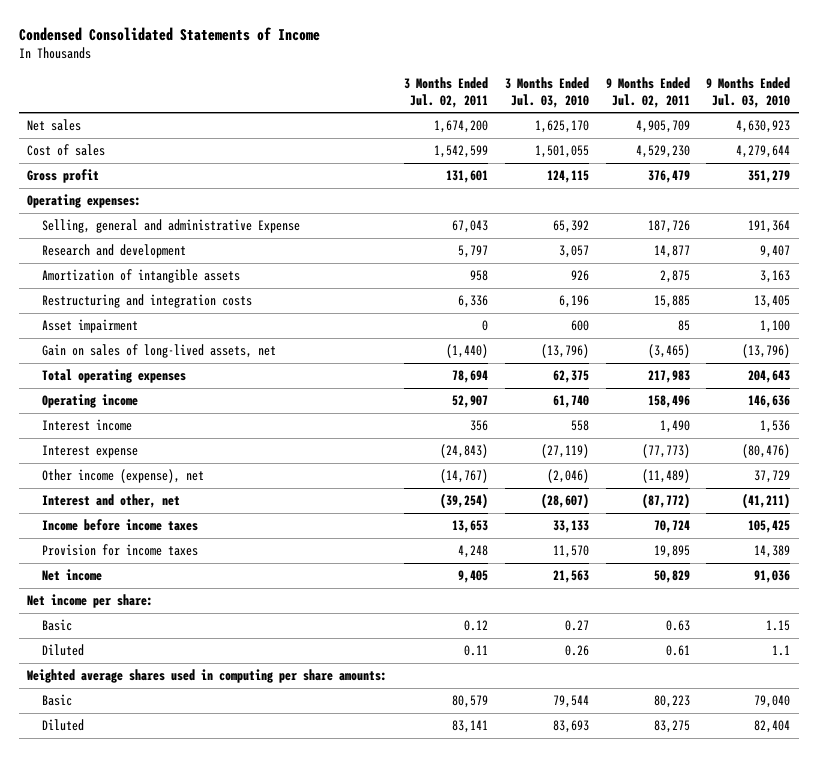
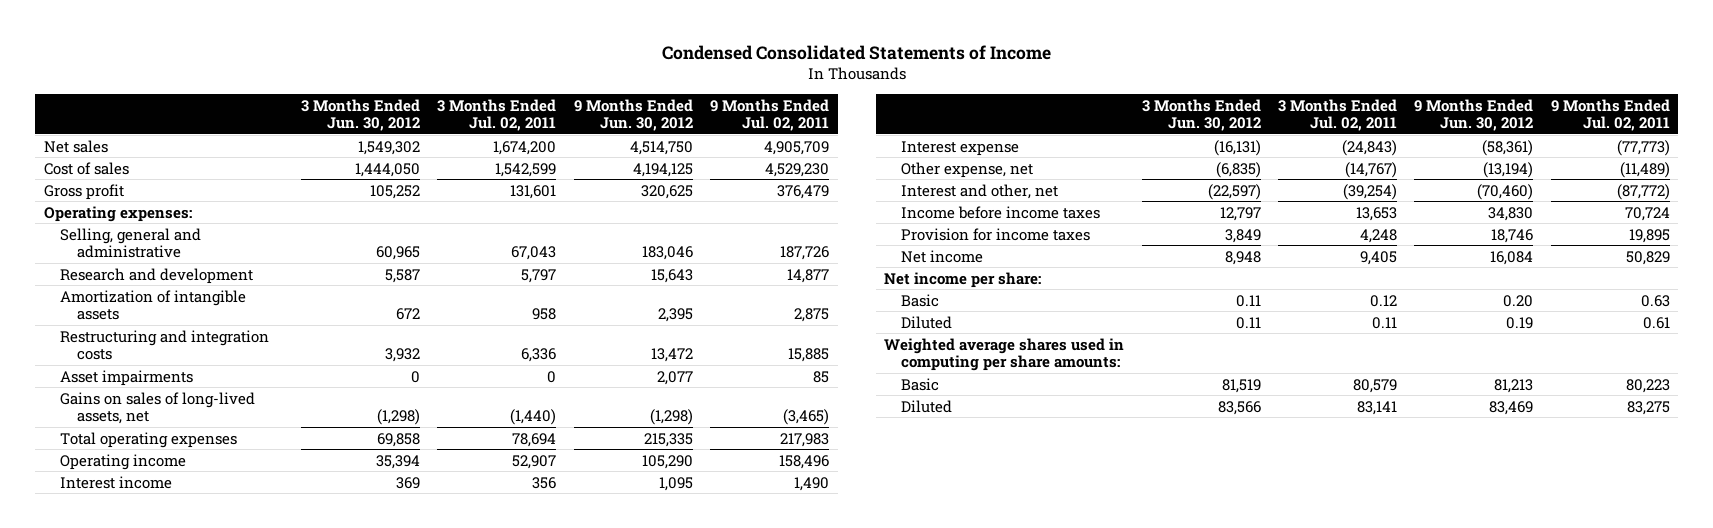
[504,77,589,108] 3 Months Ended Jul. 03, 2010 -> none
[706,77,791,108] 9 Months Ended Jul. 03, 2010 -> none
none -> [301,98,421,132] 3 Months Ended Jun. 30, 2012
none -> [573,98,693,132] 9 Months Ended Jun. 30, 2012
[42,219,301,234] Selling, general and administrative Expense -> [60,227,202,259] Selling, general and administrative
[42,319,139,334] Asset impairment -> [60,369,194,386] Asset impairments
[42,344,277,359] Gain on sales of long-lived assets, net -> [60,391,256,425] Gains on sales of long-lived assets, net
[42,469,205,484] Other income (expense), net -> [900,161,1033,178] Other expense, net

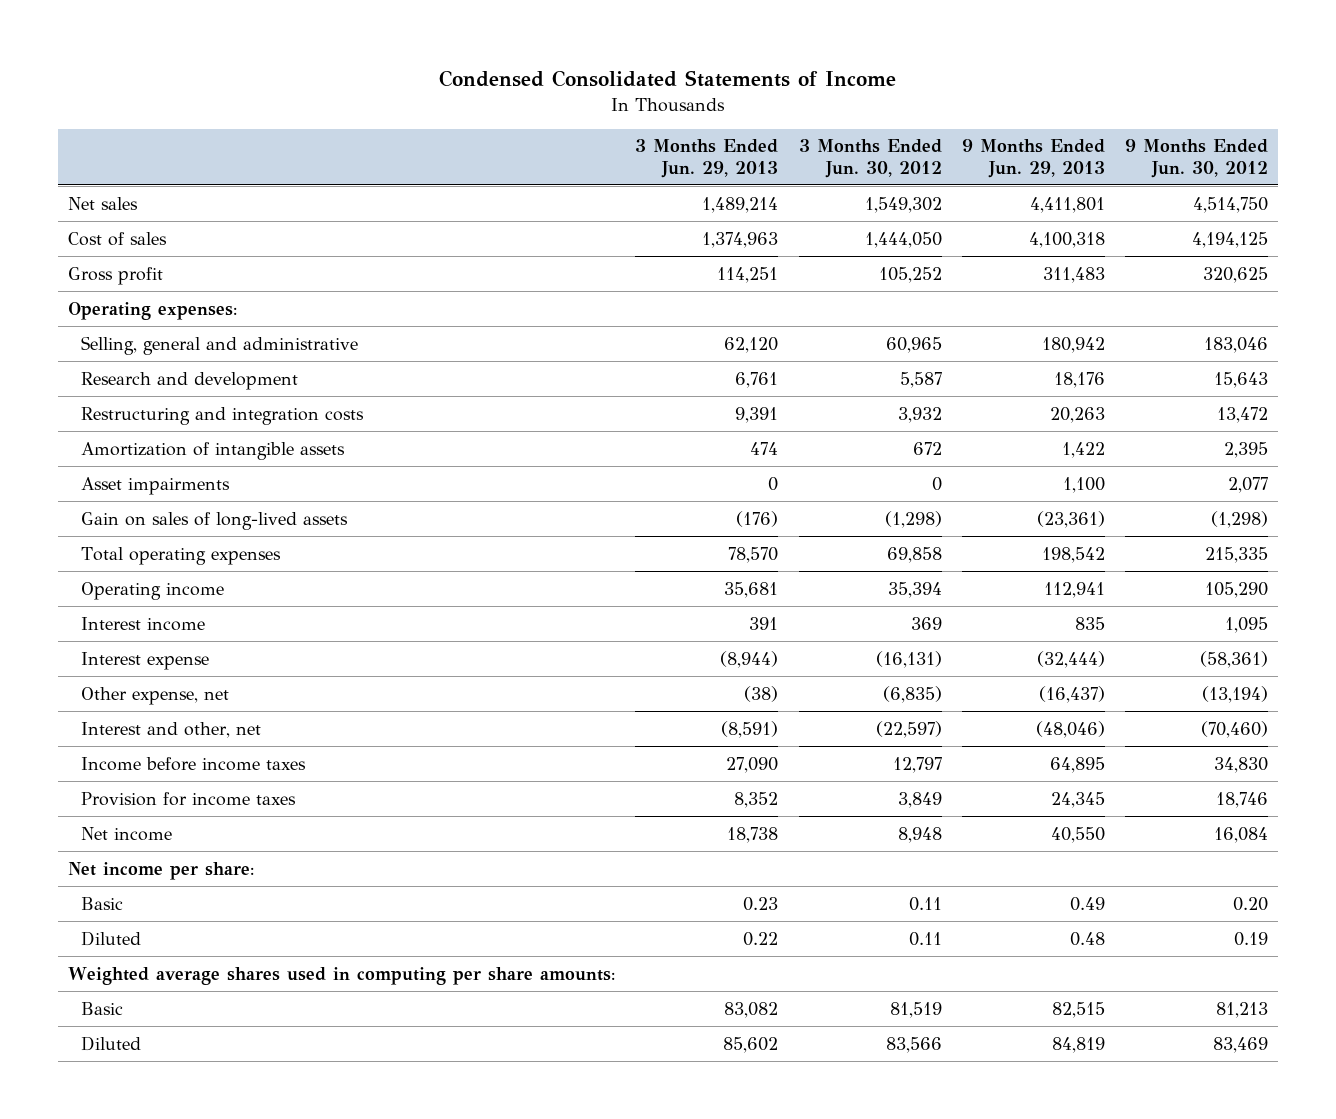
[437,98,557,132] 3 Months Ended Jul. 02, 2011 -> none
[710,98,830,132] 9 Months Ended Jul. 02, 2011 -> none
none -> [635,139,779,178] 3 Months Ended Jun. 29, 2013
none -> [961,139,1105,178] 9 Months Ended Jun. 29, 2013
[60,289,247,321] Amortization of intangible assets -> [81,441,346,460] Amortization of intangible assets
[60,391,256,425] Gains on sales of long-lived assets, net -> [81,511,349,530] Gain on sales of long-lived assets

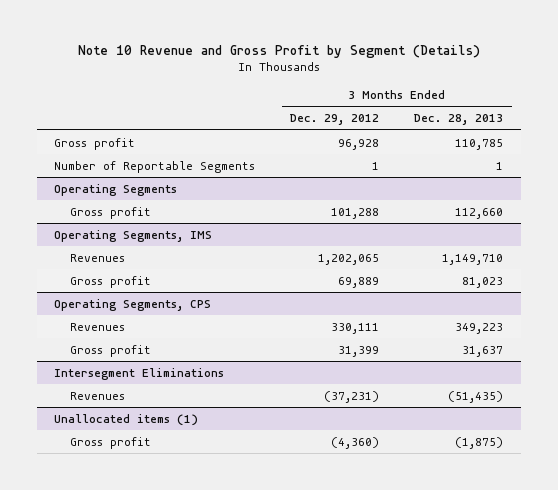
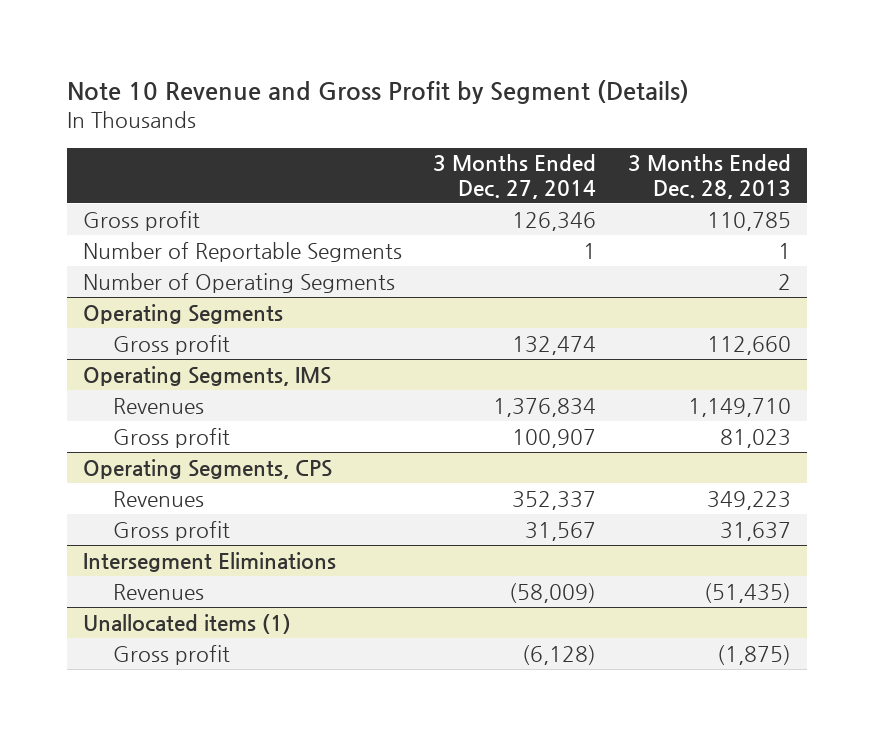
[290,114,380,126] Dec. 29, 2012 -> none
none -> [433,154,597,199] 3 Months Ended Dec. 27, 2014
none -> [83,272,396,293] Number of Operating Segments

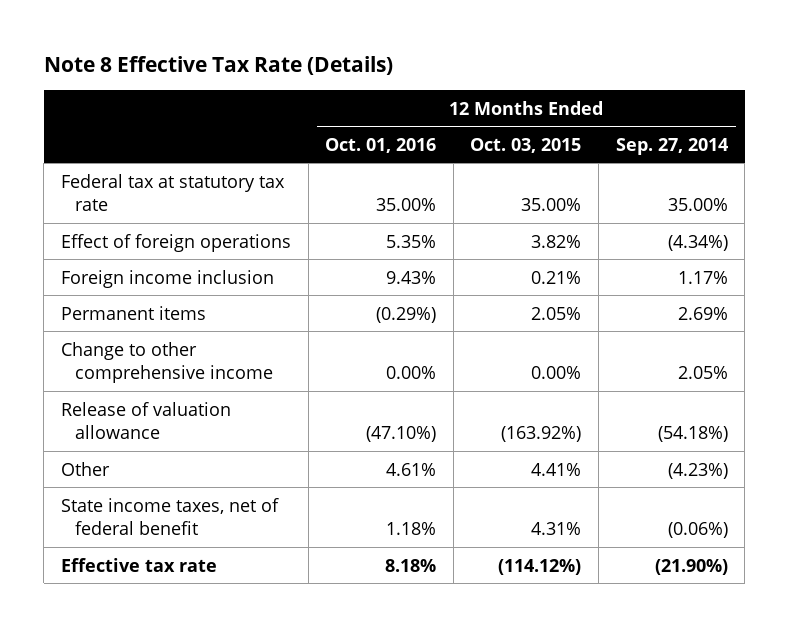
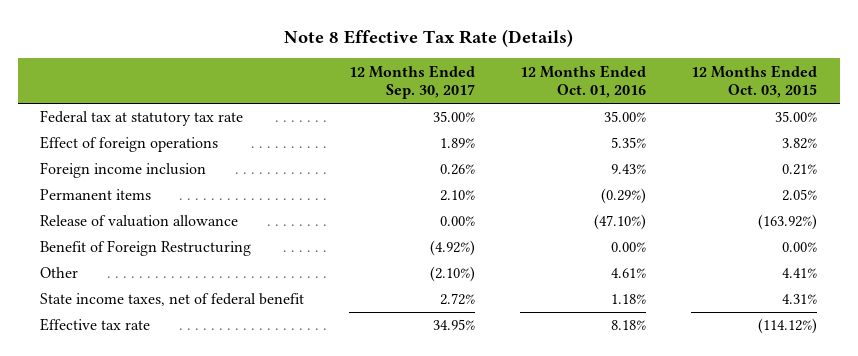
[615,137,728,155] Sep. 27, 2014 -> none
none -> [349,64,476,100] 12 Months Ended Sep. 30, 2017
[60,341,273,383] Change to other comprehensive income -> none
none -> [40,240,252,257] Benefit of Foreign Restructuring

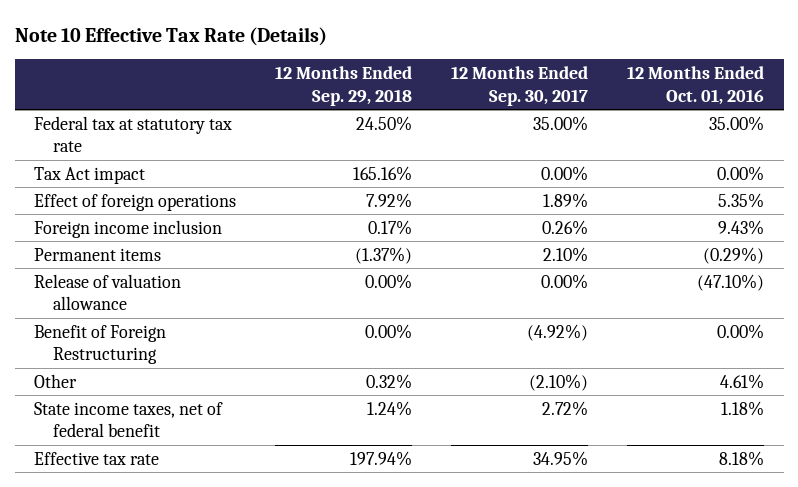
[283,28,573,47] Note 8 Effective Tax Rate (Details) -> [14,26,327,46] Note 10 Effective Tax Rate (Details)
[691,64,818,99] 12 Months Ended Oct. 03, 2015 -> none
none -> [275,65,413,106] 12 Months Ended Sep. 29, 2018
none -> [34,166,146,184] Tax Act impact

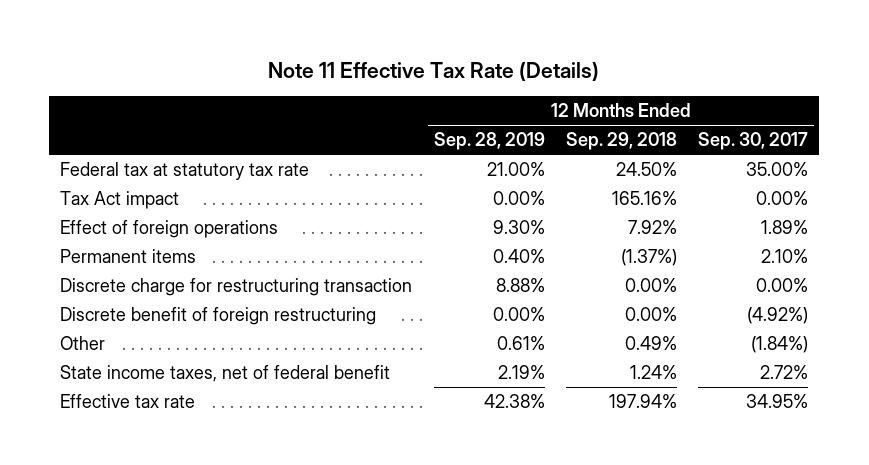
[14,26,327,46] Note 10 Effective Tax Rate (Details) -> [268,60,600,81] Note 11 Effective Tax Rate (Details)
[627,65,765,105] 12 Months Ended Oct. 01, 2016 -> none
none -> [433,132,545,151] Sep. 28, 2019
[34,219,223,238] Foreign income inclusion -> none
[34,273,182,311] Release of valuation allowance -> none
none -> [60,278,413,297] Discrete charge for restructuring transaction
[34,324,167,365] Benefit of Foreign Restructuring -> [60,307,377,326] Discrete benefit of foreign restructuring
[366,373,413,389] 0.32% -> [625,336,678,351] 0.49%
[529,373,589,391] (2.10%) -> [751,336,809,354] (1.84%)

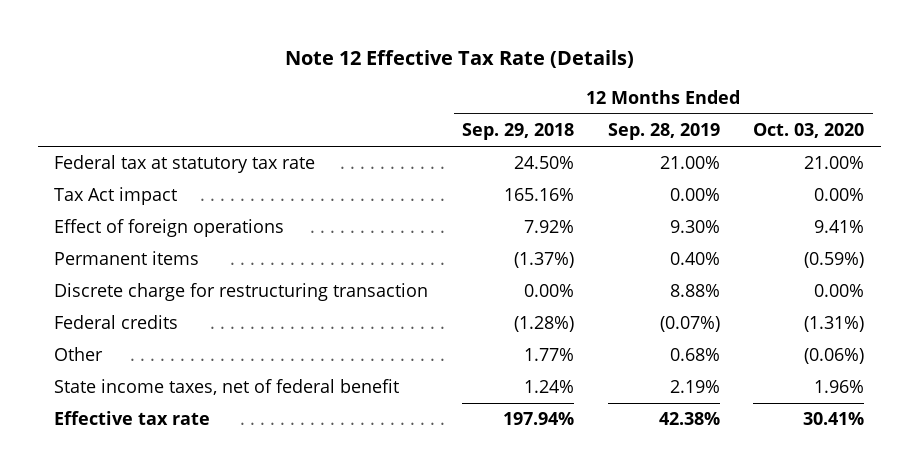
[268,60,600,81] Note 11 Effective Tax Rate (Details) -> [285,49,635,68] Note 12 Effective Tax Rate (Details)
[698,132,809,151] Sep. 30, 2017 -> none
none -> [753,123,865,139] Oct. 03, 2020
[60,307,377,326] Discrete benefit of foreign restructuring -> none
none -> [54,315,179,330] Federal credits
[496,336,545,351] 0.61% -> [669,348,720,362] 0.68%
[625,336,678,351] 0.49% -> [524,348,575,362] 1.77%

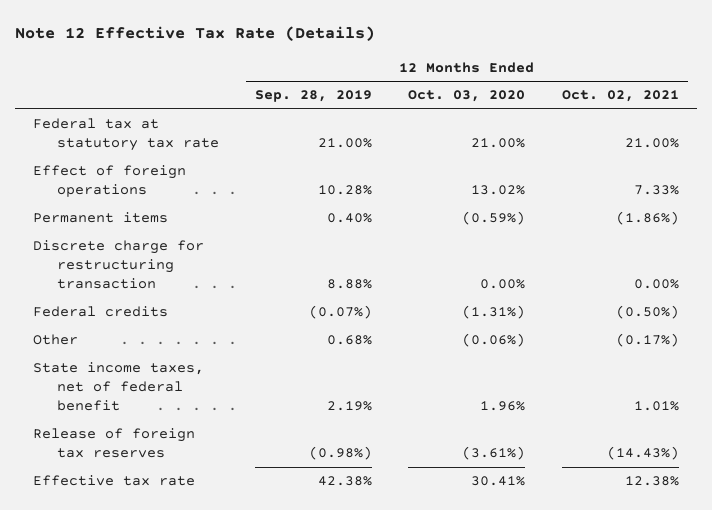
[462,123,575,141] Sep. 29, 2018 -> none
none -> [561,90,679,103] Oct. 02, 2021
[54,187,178,206] Tax Act impact -> none
[669,220,720,234] 9.30% -> [318,185,373,196] 10.28%
[814,220,865,234] 9.41% -> [471,185,526,196] 13.02%
none -> [33,428,196,459] Release of foreign tax reserves

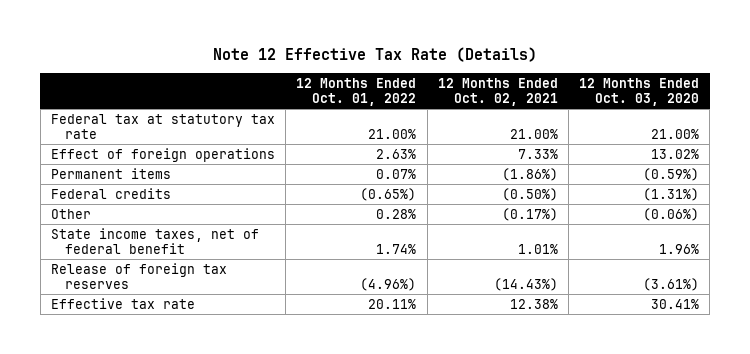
[255,90,373,103] Sep. 28, 2019 -> none
none -> [296,78,417,107] 12 Months Ended Oct. 01, 2022
[33,240,205,290] Discrete charge for restructuring transaction -> none

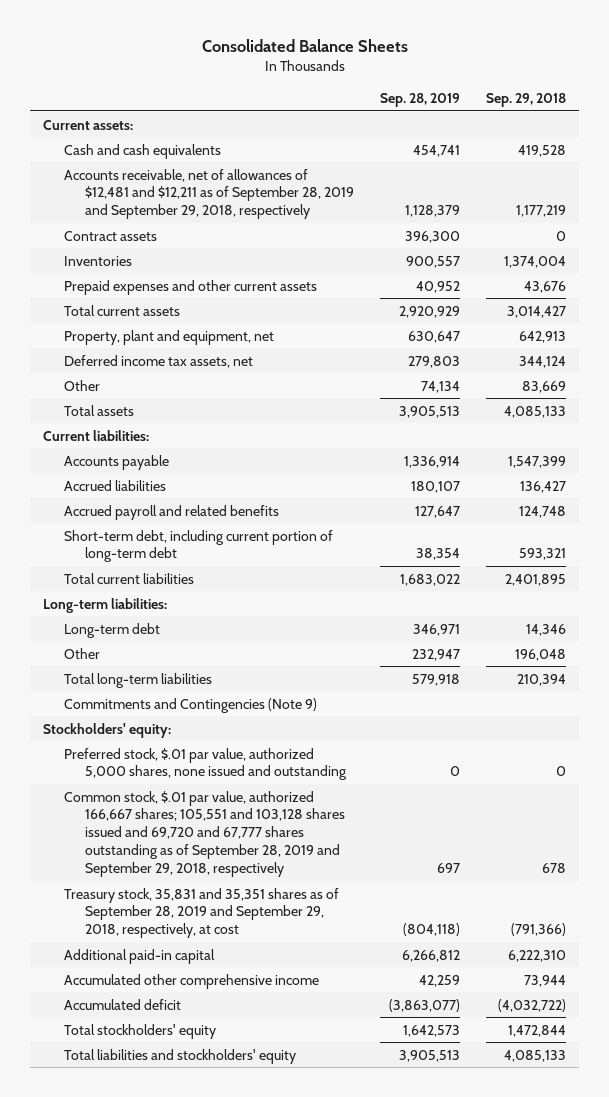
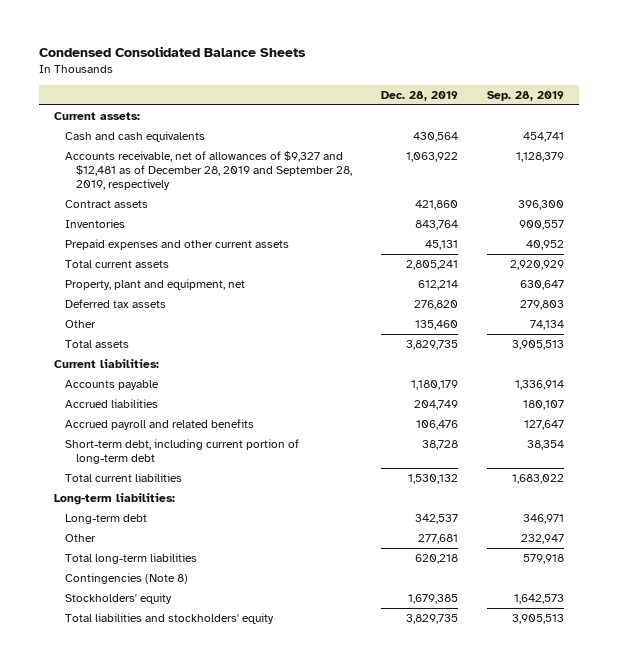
[201,39,408,53] Consolidated Balance Sheets -> [38,46,306,58] Condensed Consolidated Balance Sheets
[486,93,567,108] Sep. 29, 2018 -> none
none -> [380,90,458,101] Dec. 28, 2019
[64,168,355,220] Accounts receivable, net of allowances of $12,481 and $12,211 as of September 28, 2019 and September 29, 2018, respectively -> [64,150,352,191] Accounts receivable, net of allowances of $9,327 and $12,481 as of December 28, 2019 and September 28, 2019, respectively
[64,354,254,368] Deferred income tax assets, net -> [64,298,166,308] Deferred tax assets
[43,722,172,738] Stockholders' equity: -> none
[64,747,348,781] Preferred stock, $.01 par value, authorized 5,000 shares, none issued and outstanding -> none
[64,790,346,878] Common stock, $.01 par value, authorized 166,667 shares; 105,551 and 103,128 shares issued and 69,720 and 67,777 shares outstanding as of September 28, 2019 and September 29, 2018, respectively -> none
[64,887,340,939] Treasury stock, 35,831 and 35,351 shares as of September 28, 2019 and September 29, 2018, respectively, at cost -> none
[64,948,216,964] Additional paid-in capital -> none
[64,973,320,989] Accumulated other comprehensive income -> none
[64,998,182,1010] Accumulated deficit -> none
[64,697,318,713] Commitments and Contingencies (Note 9) -> [64,572,188,584] Contingencies (Note 8)
[64,1023,217,1039] Total stockholders' equity -> [64,592,172,604] Stockholders' equity

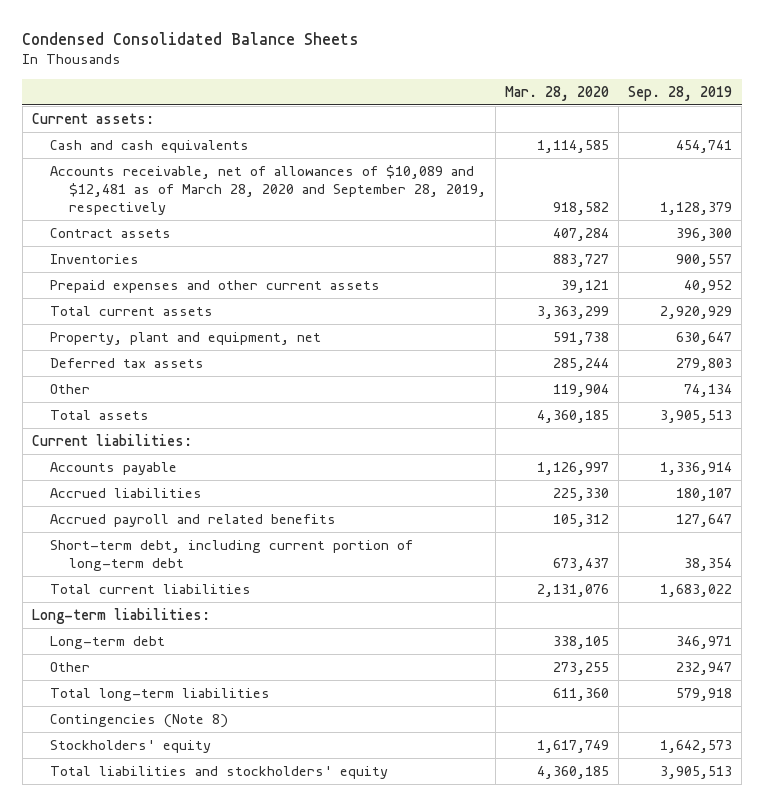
[380,90,458,101] Dec. 28, 2019 -> none
none -> [504,85,609,101] Mar. 28, 2020
[64,150,352,191] Accounts receivable, net of allowances of $9,327 and $12,481 as of December 28, 2019 and September 28, 2019, respectively -> [50,165,486,216] Accounts receivable, net of allowances of $10,089 and $12,481 as of March 28, 2020 and September 28, 2019, respectively

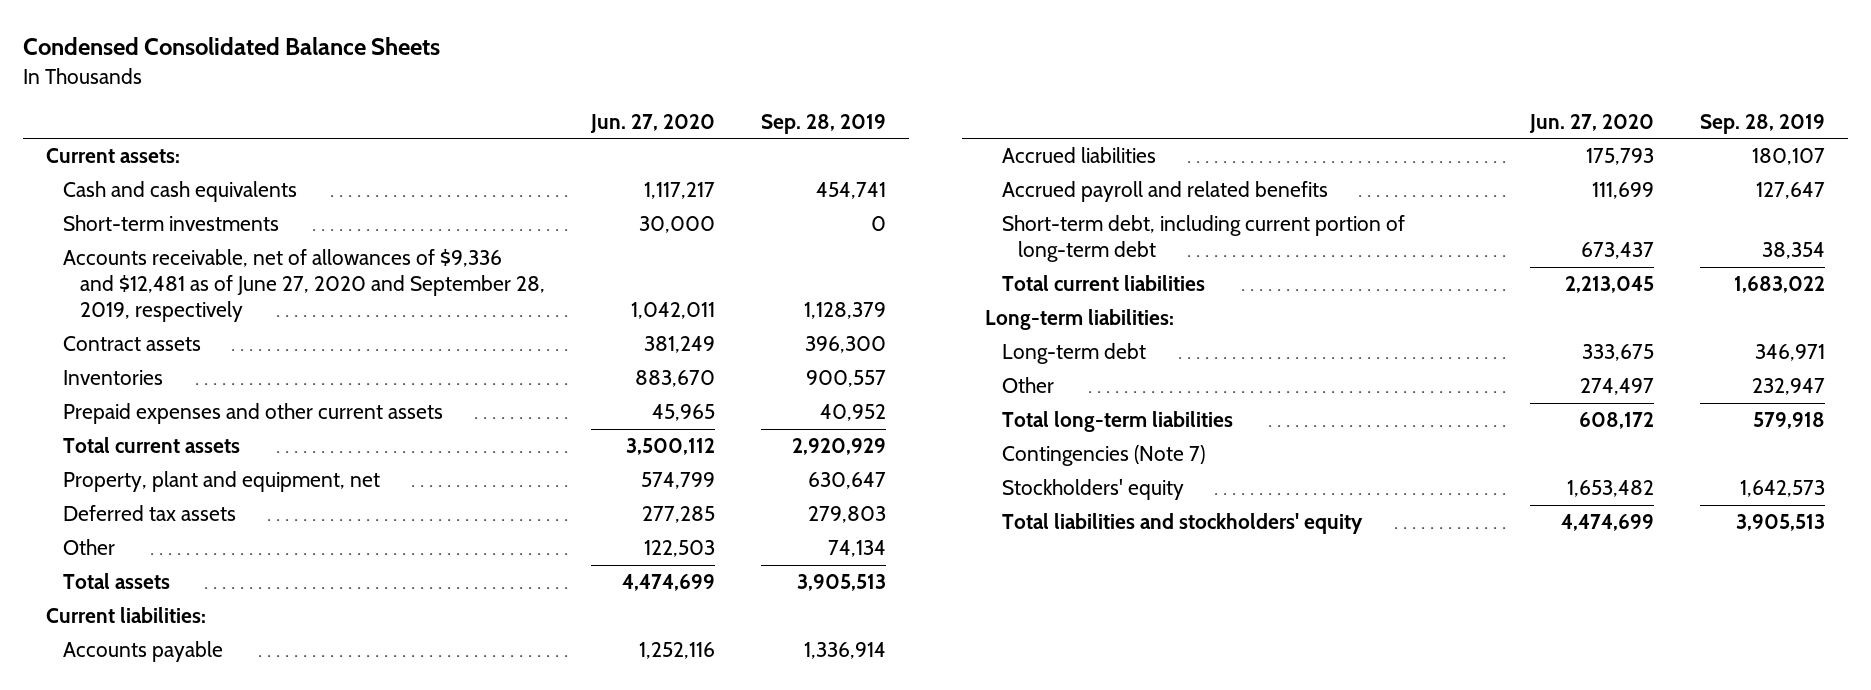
[504,85,609,101] Mar. 28, 2020 -> none
none -> [589,113,715,133] Jun. 27, 2020
none -> [62,215,279,232] Short-term investments
[50,165,486,216] Accounts receivable, net of allowances of $10,089 and $12,481 as of March 28, 2020 and September 28, 2019, respectively -> [62,249,545,323] Accounts receivable, net of allowances of $9,336 and $12,481 as of June 27, 2020 and September 28, 2019, respectively
[50,714,229,729] Contingencies (Note 8) -> [1001,445,1205,467] Contingencies (Note 7)

